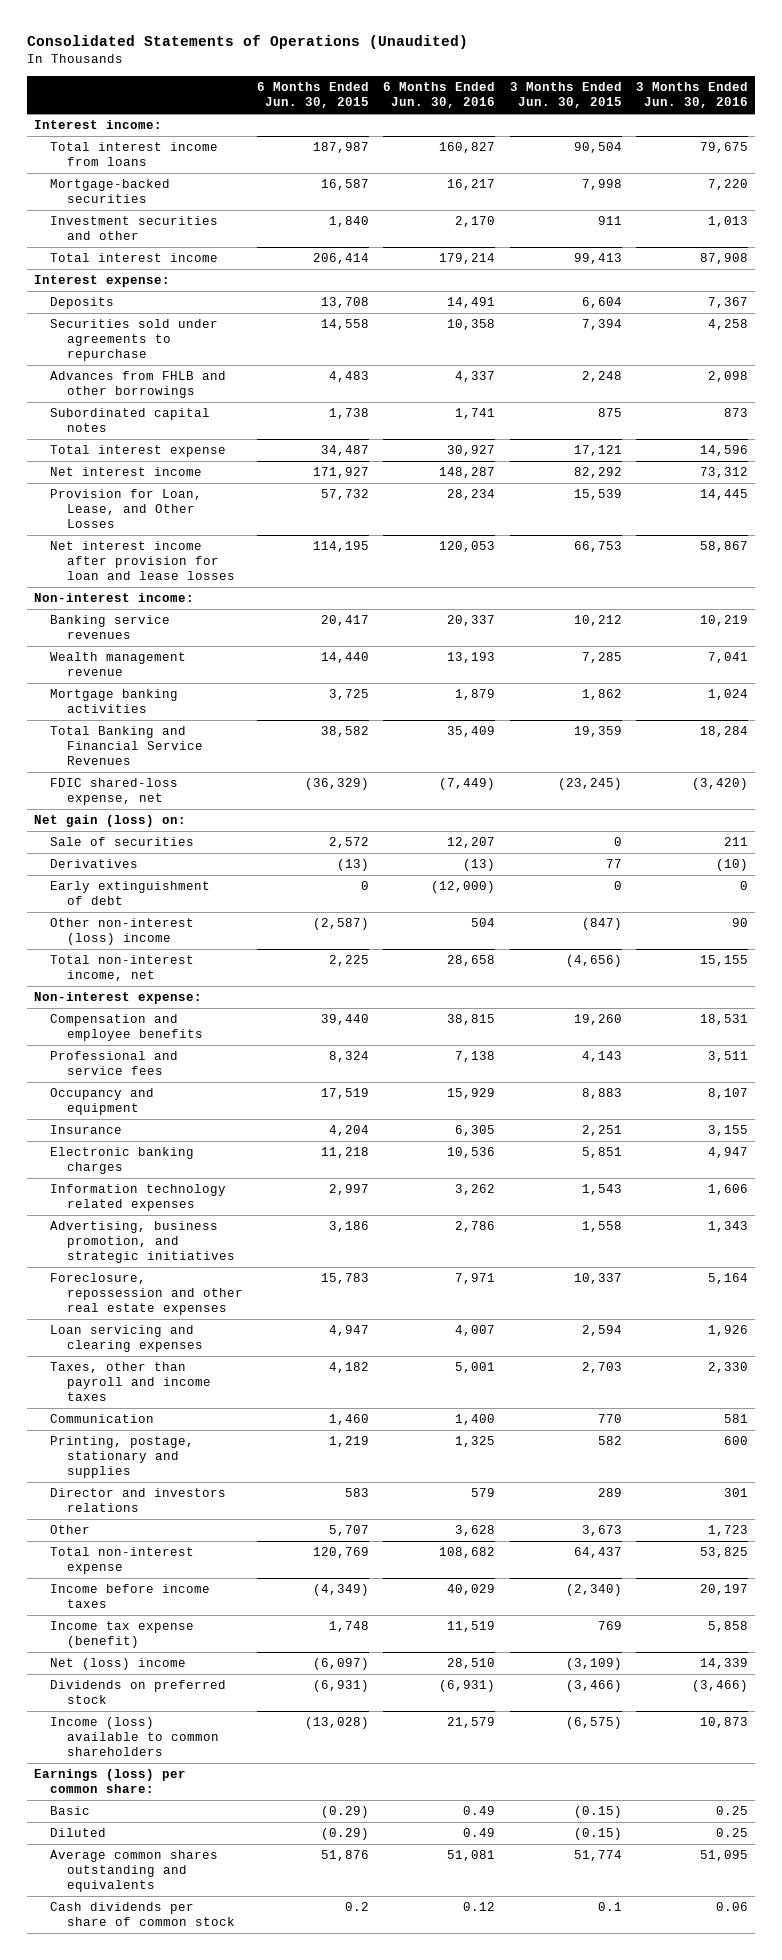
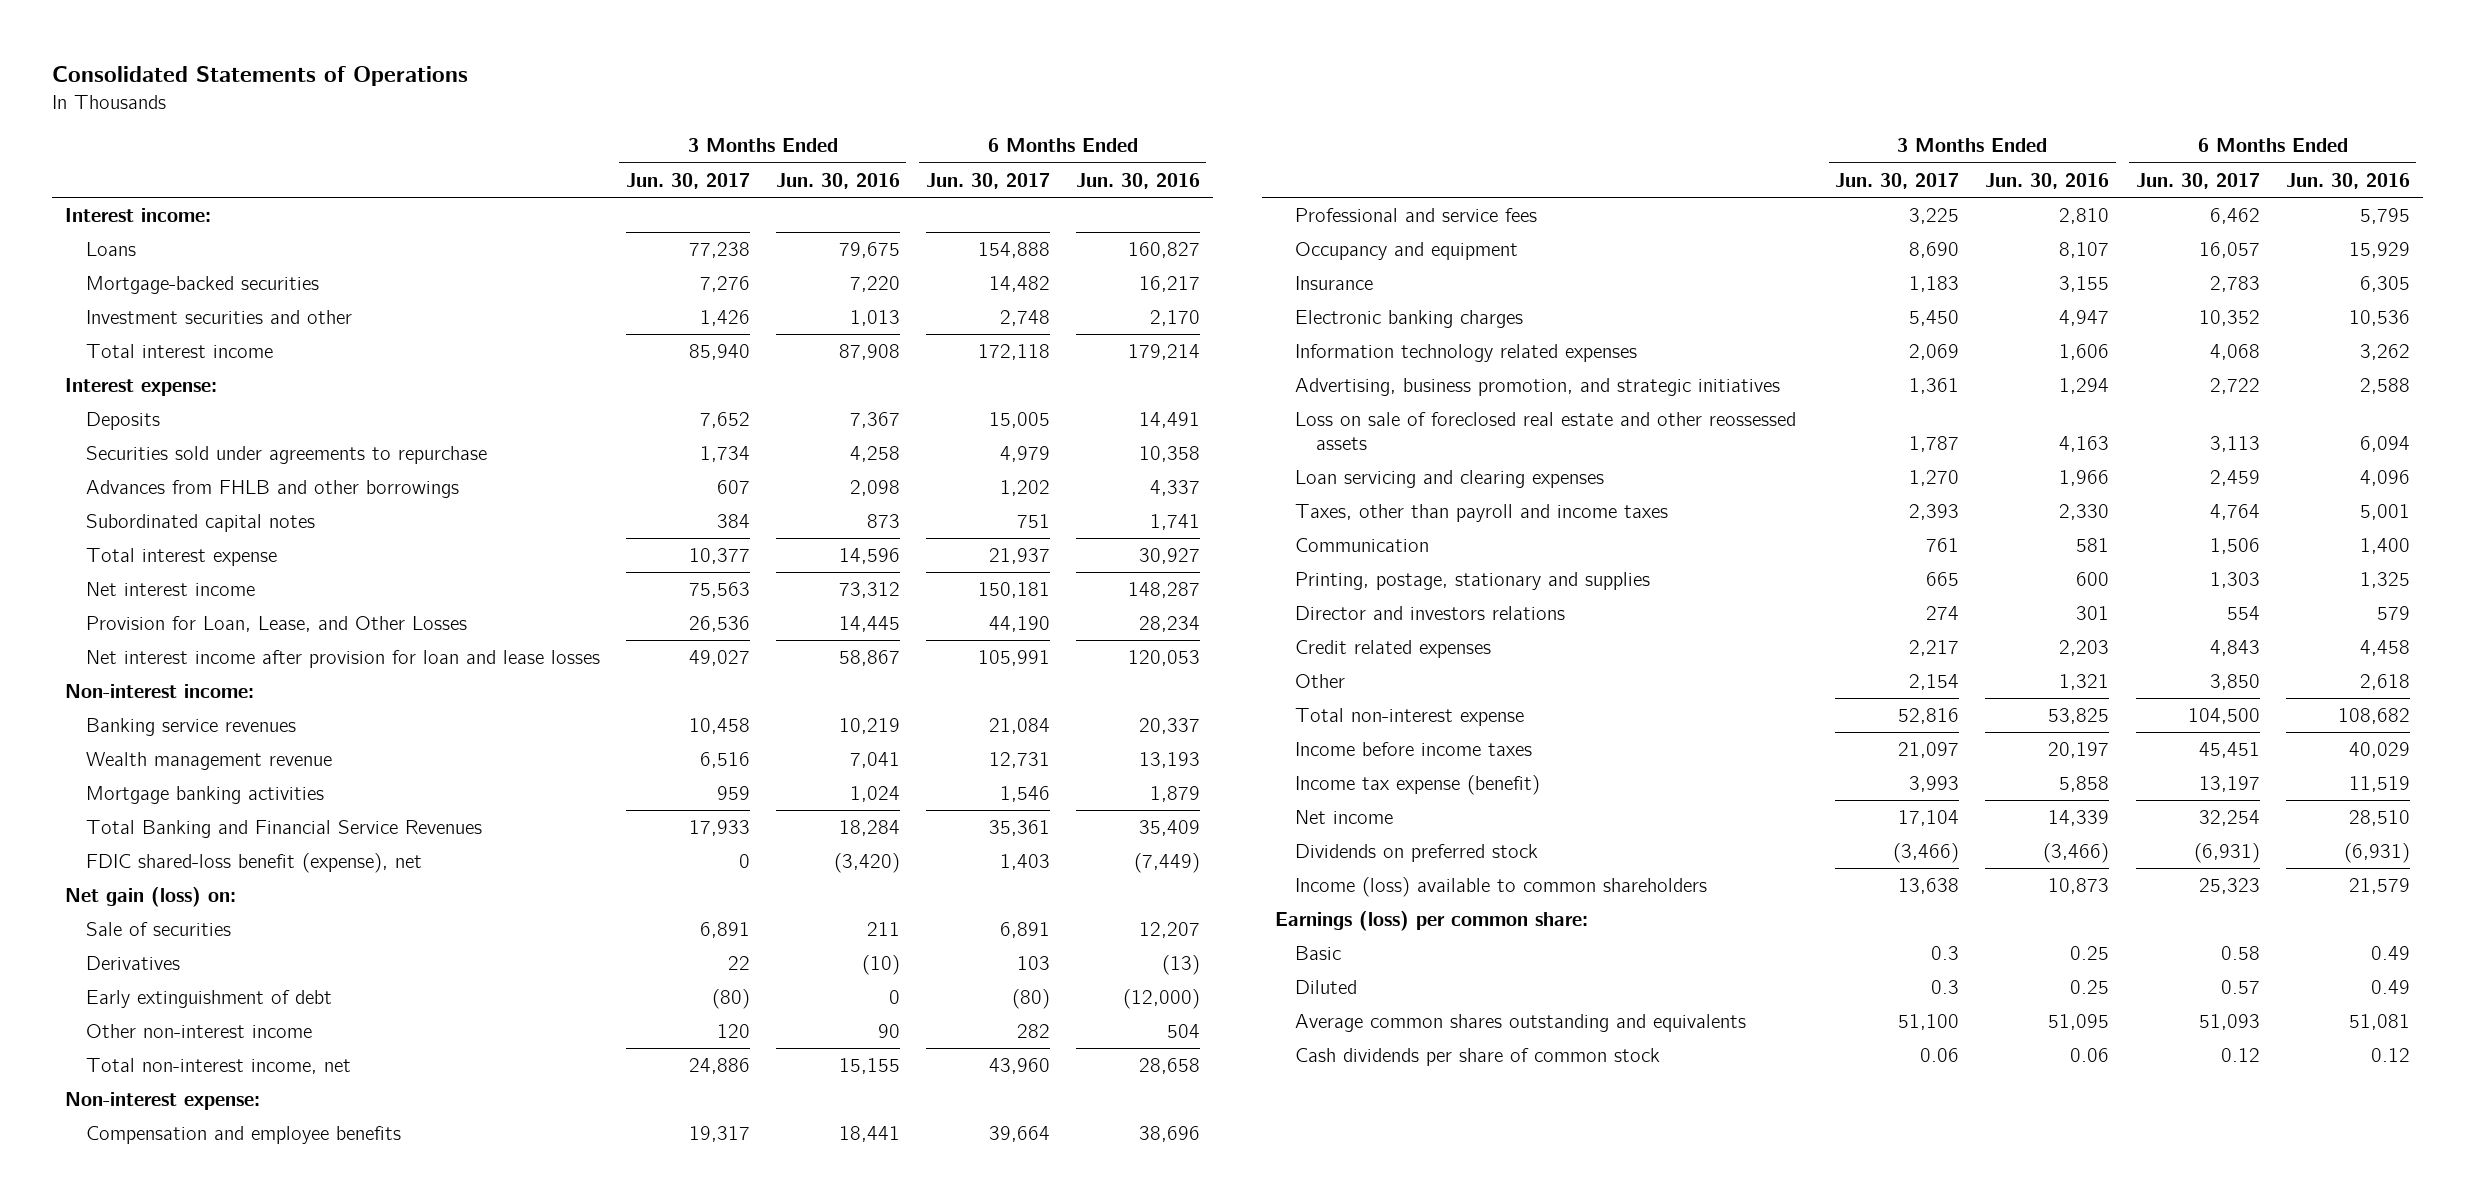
[26,35,468,50] Consolidated Statements of Operations (Unaudited) -> [52,66,469,87] Consolidated Statements of Operations
[257,82,370,109] 6 Months Ended Jun. 30, 2015 -> none
[509,82,622,109] 3 Months Ended Jun. 30, 2015 -> none
none -> [625,172,750,189] Jun. 30, 2017
none -> [925,172,1050,189] Jun. 30, 2017
[50,142,219,167] Total interest income from loans -> [85,241,136,256] Loans
[50,778,179,806] FDIC shared-loss expense, net -> [85,852,422,873] FDIC shared-loss benefit (expense), net
[50,918,195,946] Other non-interest (loss) income -> [85,1023,312,1038] Other non-interest income
[447,1014,496,1026] 38,815 -> [1138,1125,1200,1142] 38,696
[700,1014,749,1026] 18,531 -> [838,1125,900,1142] 18,441
[455,1051,496,1063] 7,138 -> [2359,207,2410,224] 5,795
[708,1051,749,1063] 3,511 -> [2059,207,2110,224] 2,810
[455,1221,496,1233] 2,786 -> [2359,377,2410,394] 2,588
[708,1221,749,1233] 1,343 -> [2059,377,2110,394] 1,294
[50,1273,243,1316] Foreclosure, repossession and other real estate expenses -> [1295,411,1797,450] Loss on sale of foreclosed real estate and other reossessed assets
[455,1273,496,1285] 7,971 -> [2359,435,2410,452] 6,094
[708,1273,749,1285] 5,164 -> [2059,435,2110,452] 4,163
[455,1325,496,1337] 4,007 -> [2359,469,2410,486] 4,096
[708,1325,749,1337] 1,926 -> [2059,469,2110,486] 1,966
none -> [1295,639,1492,658] Credit related expenses
[455,1525,496,1537] 3,628 -> [2359,673,2410,690] 2,618
[708,1525,749,1537] 1,723 -> [2059,673,2110,690] 1,321
[50,1658,187,1671] Net (loss) income -> [1295,809,1394,824] Net income

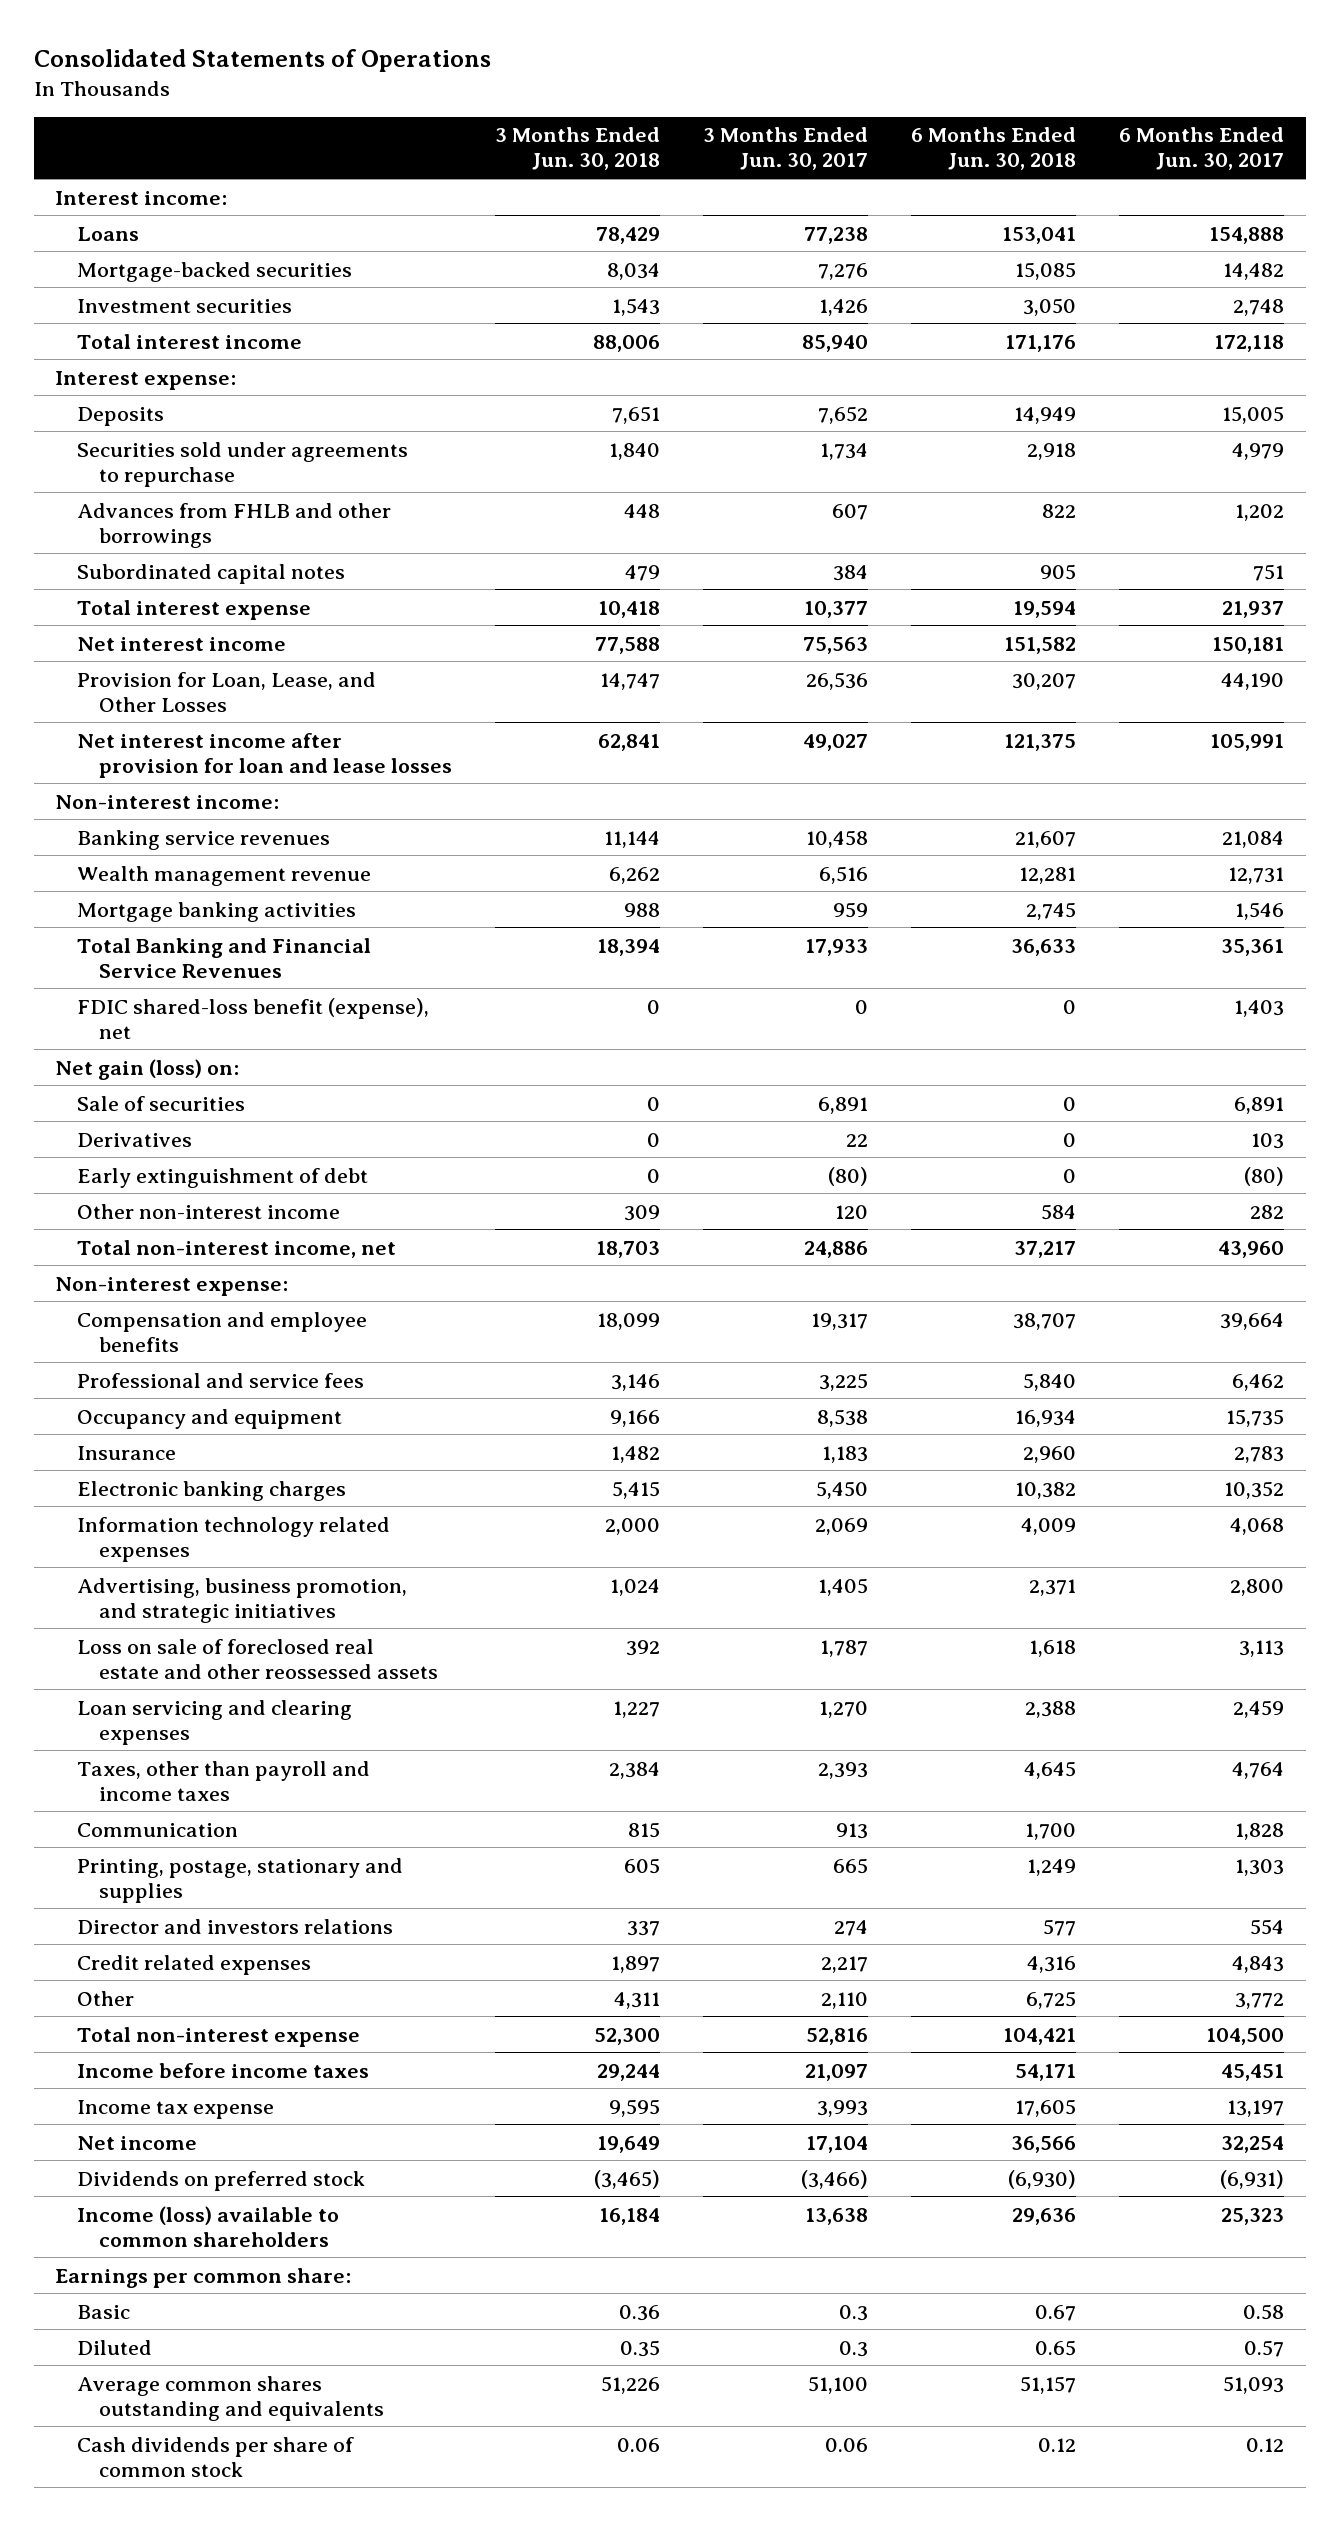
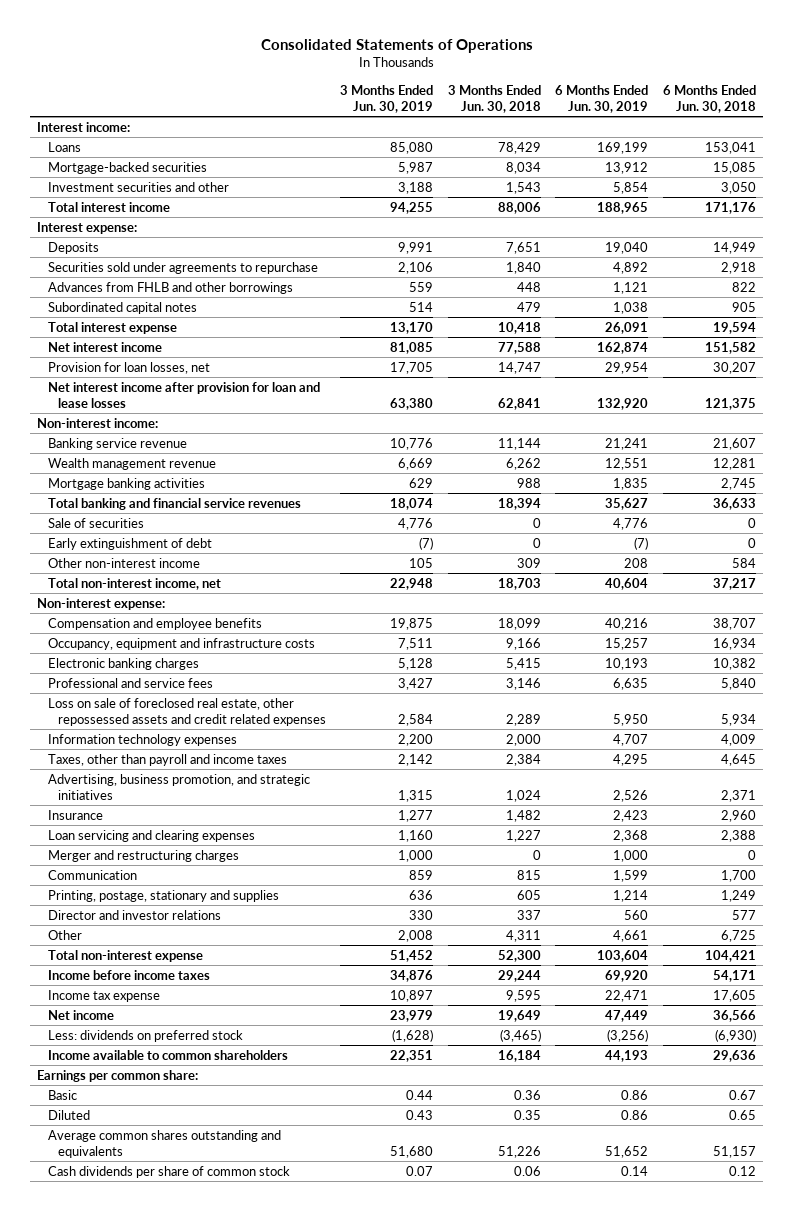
[703,127,869,171] 3 Months Ended Jun. 30, 2017 -> none
[1119,127,1285,171] 6 Months Ended Jun. 30, 2017 -> none
none -> [340,84,434,113] 3 Months Ended Jun. 30, 2019
none -> [555,84,649,113] 6 Months Ended Jun. 30, 2019
[77,298,293,313] Investment securities -> [47,181,229,192] Investment securities and other
[77,671,377,712] Provision for Loan, Lease, and Other Losses -> [47,361,210,374] Provision for loan losses, net
[77,829,331,850] Banking service revenues -> [47,437,187,450] Banking service revenue
[77,997,430,1039] FDIC shared-loss benefit (expense), net -> none
[55,1058,240,1080] Net gain (loss) on: -> none
[77,937,372,978] Total Banking and Financial Service Revenues -> [47,497,301,510] Total banking and financial service revenues
[77,1132,193,1147] Derivatives -> none
[77,1408,343,1429] Occupancy and equipment -> [47,637,315,650] Occupancy, equipment and infrastructure costs
[77,1372,365,1388] Professional and service fees -> [47,677,213,688] Professional and service fees
none -> [47,697,326,726] Loss on sale of foreclosed real estate, other repossessed assets and credit related expenses
[77,1516,391,1562] Information technology related expenses -> [47,733,237,746] Information technology expenses
[77,1760,371,1801] Taxes, other than payroll and income taxes -> [47,753,287,766] Taxes, other than payroll and income taxes
[77,1638,439,1679] Loss on sale of foreclosed real estate and other reossessed assets -> none
[77,1445,177,1460] Insurance -> [47,809,103,820] Insurance
none -> [47,849,239,862] Merger and restructuring charges
[77,1954,312,1975] Credit related expenses -> none
[77,1918,394,1934] Director and investors relations -> [47,909,221,920] Director and investor relations
[77,2170,366,2191] Dividends on preferred stock -> [47,1029,243,1042] Less: dividends on preferred stock
[77,2205,340,2247] Income (loss) available to common shareholders -> [47,1049,288,1060] Income available to common shareholders

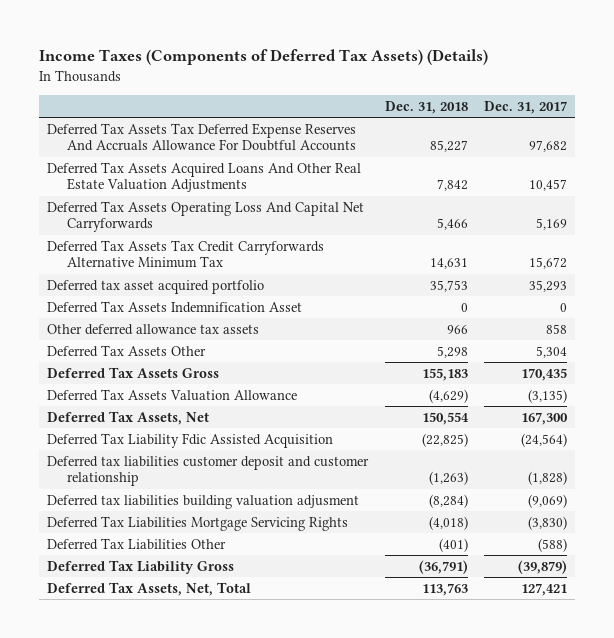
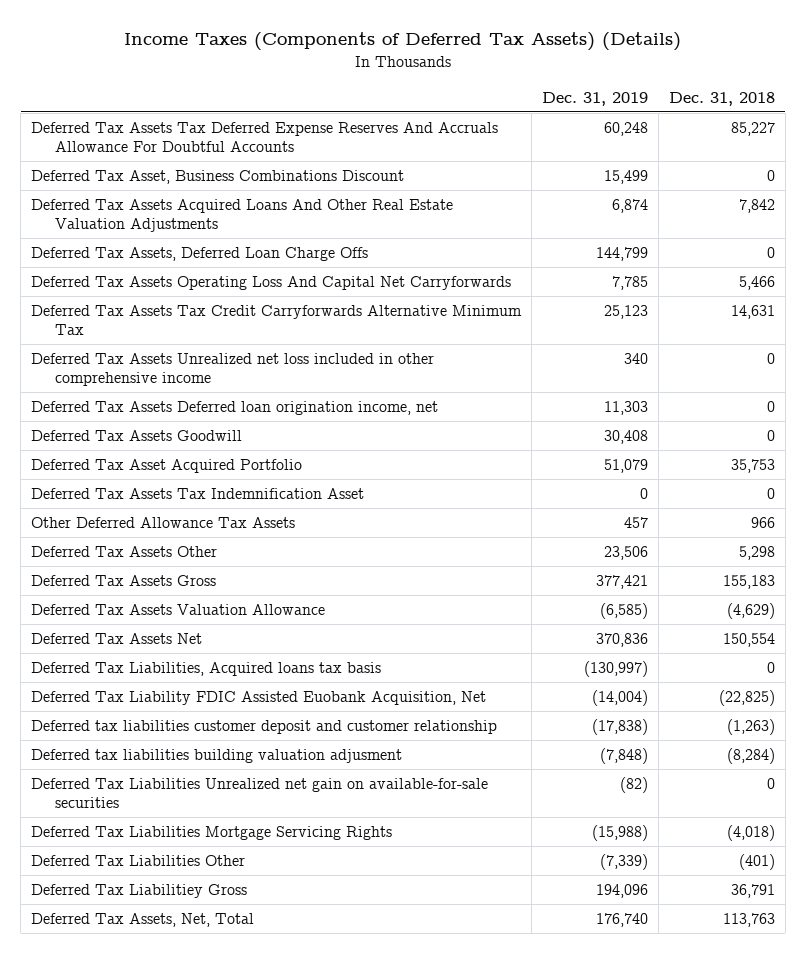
[483,100,567,114] Dec. 31, 2017 -> none
none -> [542,91,649,106] Dec. 31, 2019
none -> [31,170,405,185] Deferred Tax Asset, Business Combinations Discount
none -> [31,247,369,262] Deferred Tax Assets, Deferred Loan Charge Offs
none -> [31,353,435,386] Deferred Tax Assets Unrealized net loss included in other comprehensive income
none -> [31,401,439,416] Deferred Tax Assets Deferred loan origination income, net
none -> [31,430,243,442] Deferred Tax Assets Goodwill
[47,279,265,294] Deferred tax asset acquired portfolio -> [31,459,303,474] Deferred Tax Asset Acquired Portfolio
[47,300,303,313] Deferred Tax Assets Indemnification Asset -> [31,488,365,500] Deferred Tax Assets Tax Indemnification Asset
[47,323,260,335] Other deferred allowance tax assets -> [31,517,296,529] Other Deferred Allowance Tax Assets
[47,410,210,425] Deferred Tax Assets, Net -> [31,633,203,645] Deferred Tax Assets Net
none -> [31,662,382,677] Deferred Tax Liabilities, Acquired loans tax basis
[47,432,334,448] Deferred Tax Liability Fdic Assisted Acquisition -> [31,691,487,706] Deferred Tax Liability FDIC Assisted Euobank Acquisition, Net
none -> [31,778,489,808] Deferred Tax Liabilities Unrealized net gain on available-for-sale securities
[47,559,235,574] Deferred Tax Liability Gross -> [31,884,248,899] Deferred Tax Liabilitiey Gross
[418,559,468,574] (36,791) -> [730,884,775,899] 36,791

